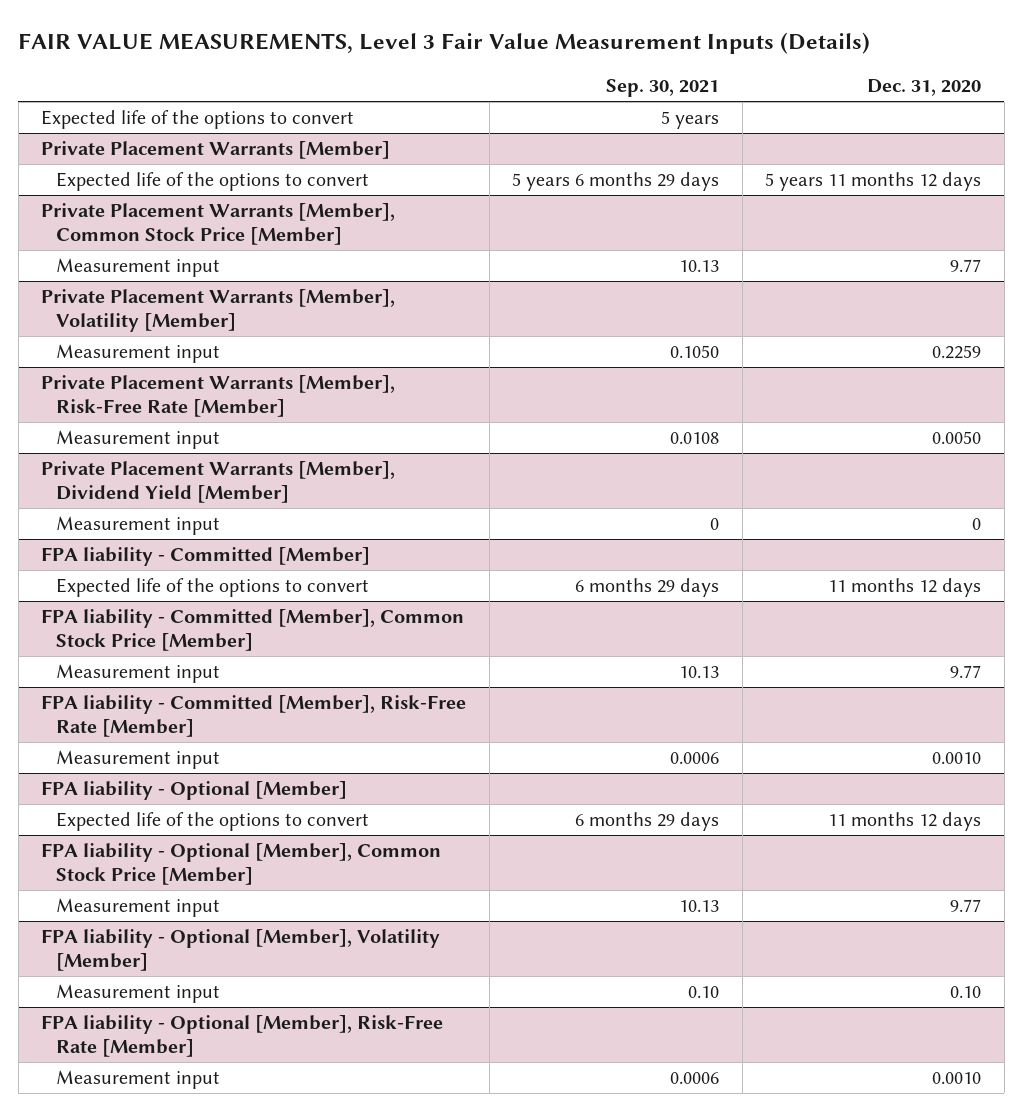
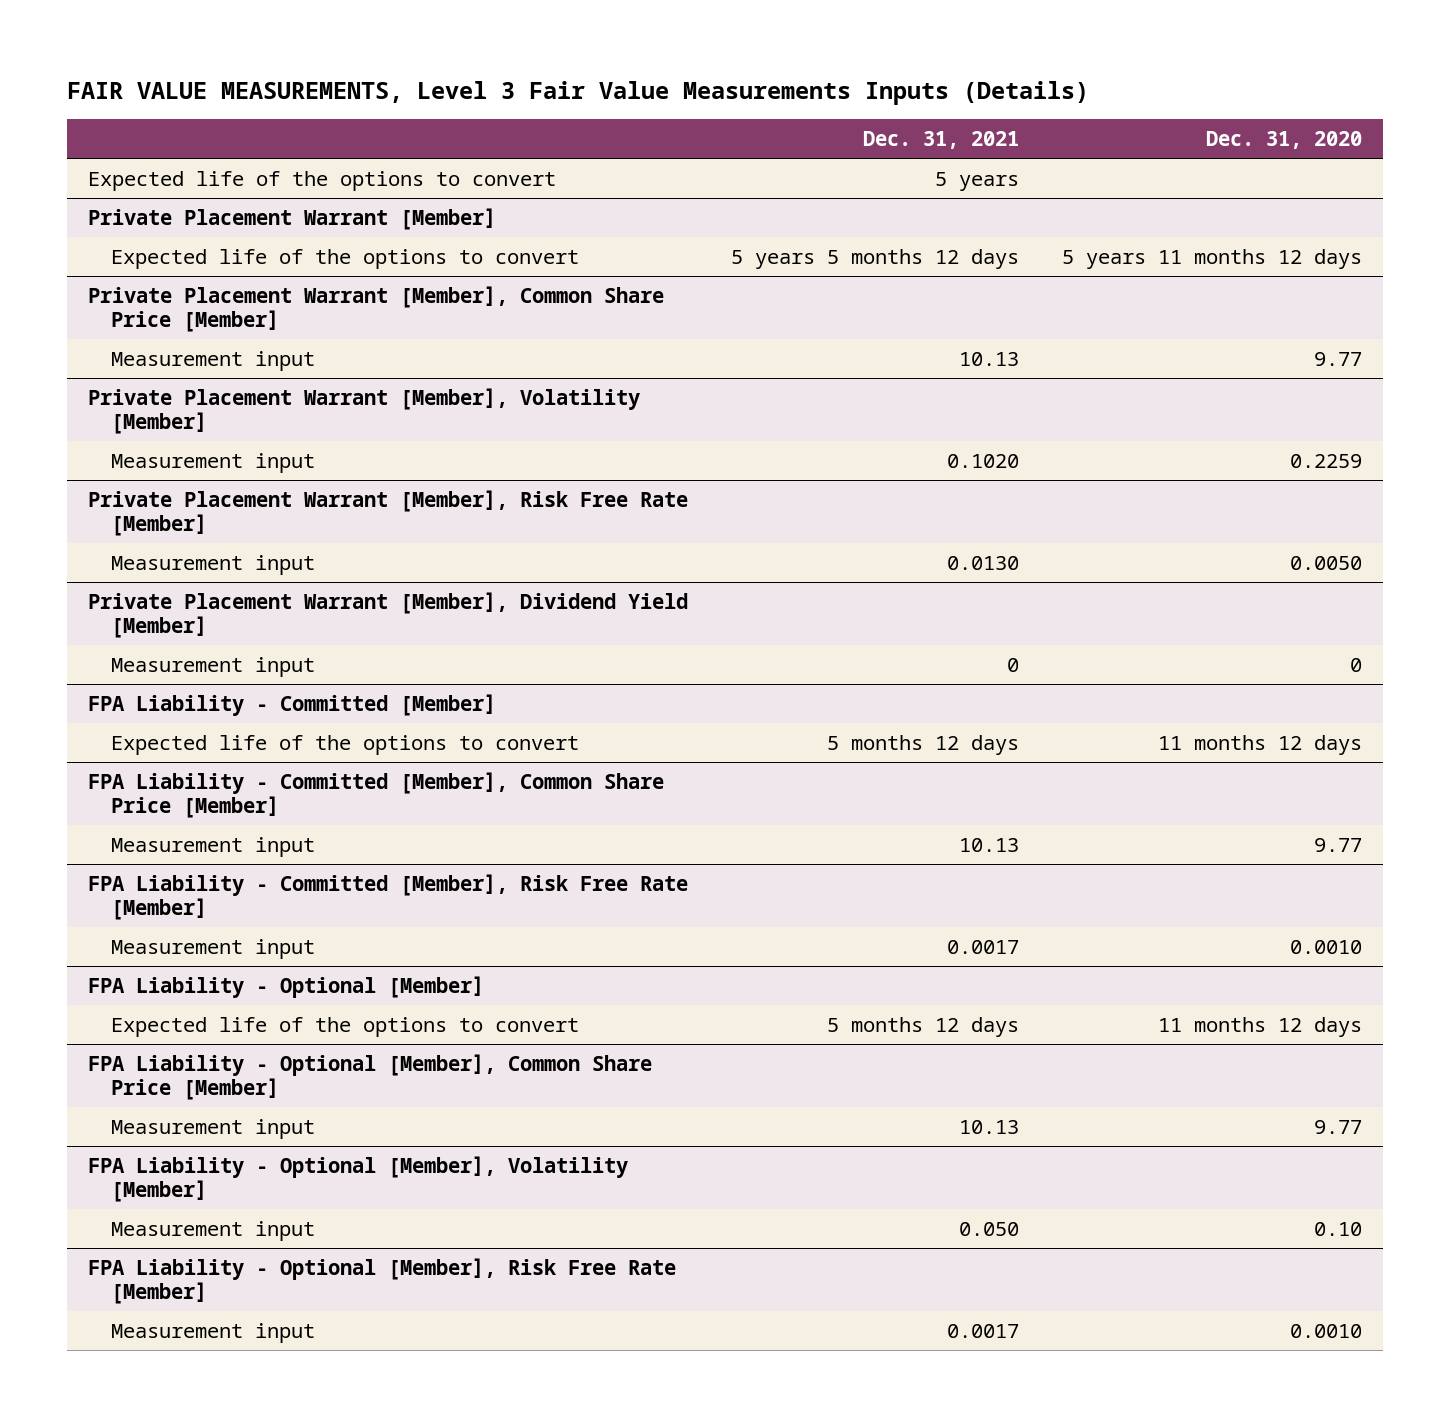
[18,32,871,55] FAIR VALUE MEASUREMENTS, Level 3 Fair Value Measurement Inputs (Details) -> [66,80,1089,105] FAIR VALUE MEASUREMENTS, Level 3 Fair Value Measurements Inputs (Details)
[606,78,720,97] Sep. 30, 2021 -> none
none -> [862,131,1019,150] Dec. 31, 2021
[41,141,391,160] Private Placement Warrants [Member] -> [88,208,497,231] Private Placement Warrant [Member]
[41,203,396,246] Private Placement Warrants [Member], Common Stock Price [Member] -> [88,286,665,332] Private Placement Warrant [Member], Common Share Price [Member]
[41,289,396,333] Private Placement Warrants [Member], Volatility [Member] -> [88,388,641,434] Private Placement Warrant [Member], Volatility [Member]
[41,375,396,418] Private Placement Warrants [Member], Risk-Free Rate [Member] -> [88,490,689,536] Private Placement Warrant [Member], Risk Free Rate [Member]
[41,461,396,504] Private Placement Warrants [Member], Dividend Yield [Member] -> [88,592,689,638] Private Placement Warrant [Member], Dividend Yield [Member]
[41,547,371,567] FPA liability - Committed [Member] -> [88,694,497,717] FPA Liability - Committed [Member]
[41,609,465,652] FPA liability - Committed [Member], Common Stock Price [Member] -> [88,772,665,818] FPA Liability - Committed [Member], Common Share Price [Member]
[41,695,467,738] FPA liability - Committed [Member], Risk-Free Rate [Member] -> [88,874,689,920] FPA Liability - Committed [Member], Risk Free Rate [Member]
[41,781,348,801] FPA liability - Optional [Member] -> [88,976,485,999] FPA Liability - Optional [Member]
[41,843,442,886] FPA liability - Optional [Member], Common Stock Price [Member] -> [88,1054,653,1100] FPA Liability - Optional [Member], Common Share Price [Member]
[41,929,441,972] FPA liability - Optional [Member], Volatility [Member] -> [88,1156,629,1202] FPA Liability - Optional [Member], Volatility [Member]
[41,1015,444,1058] FPA liability - Optional [Member], Risk-Free Rate [Member] -> [88,1258,677,1304] FPA Liability - Optional [Member], Risk Free Rate [Member]

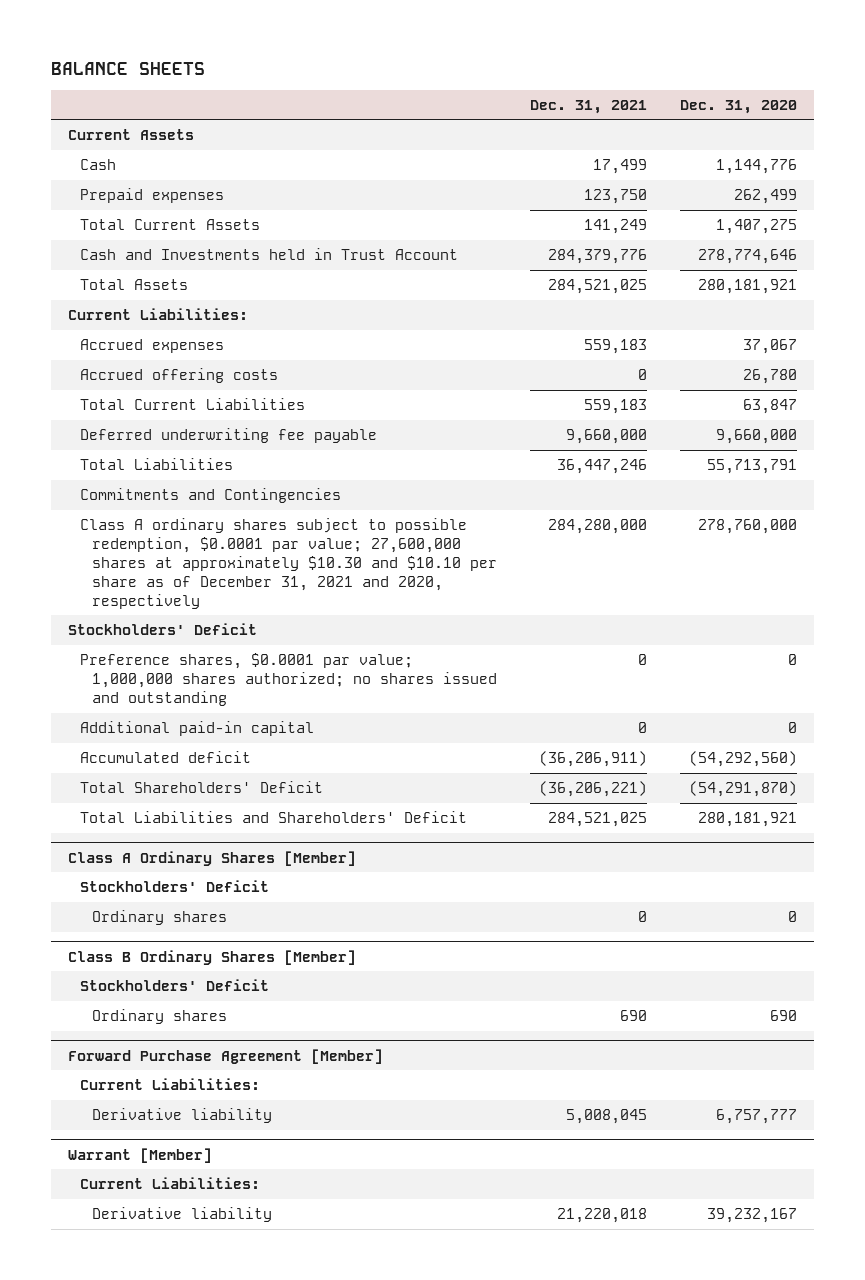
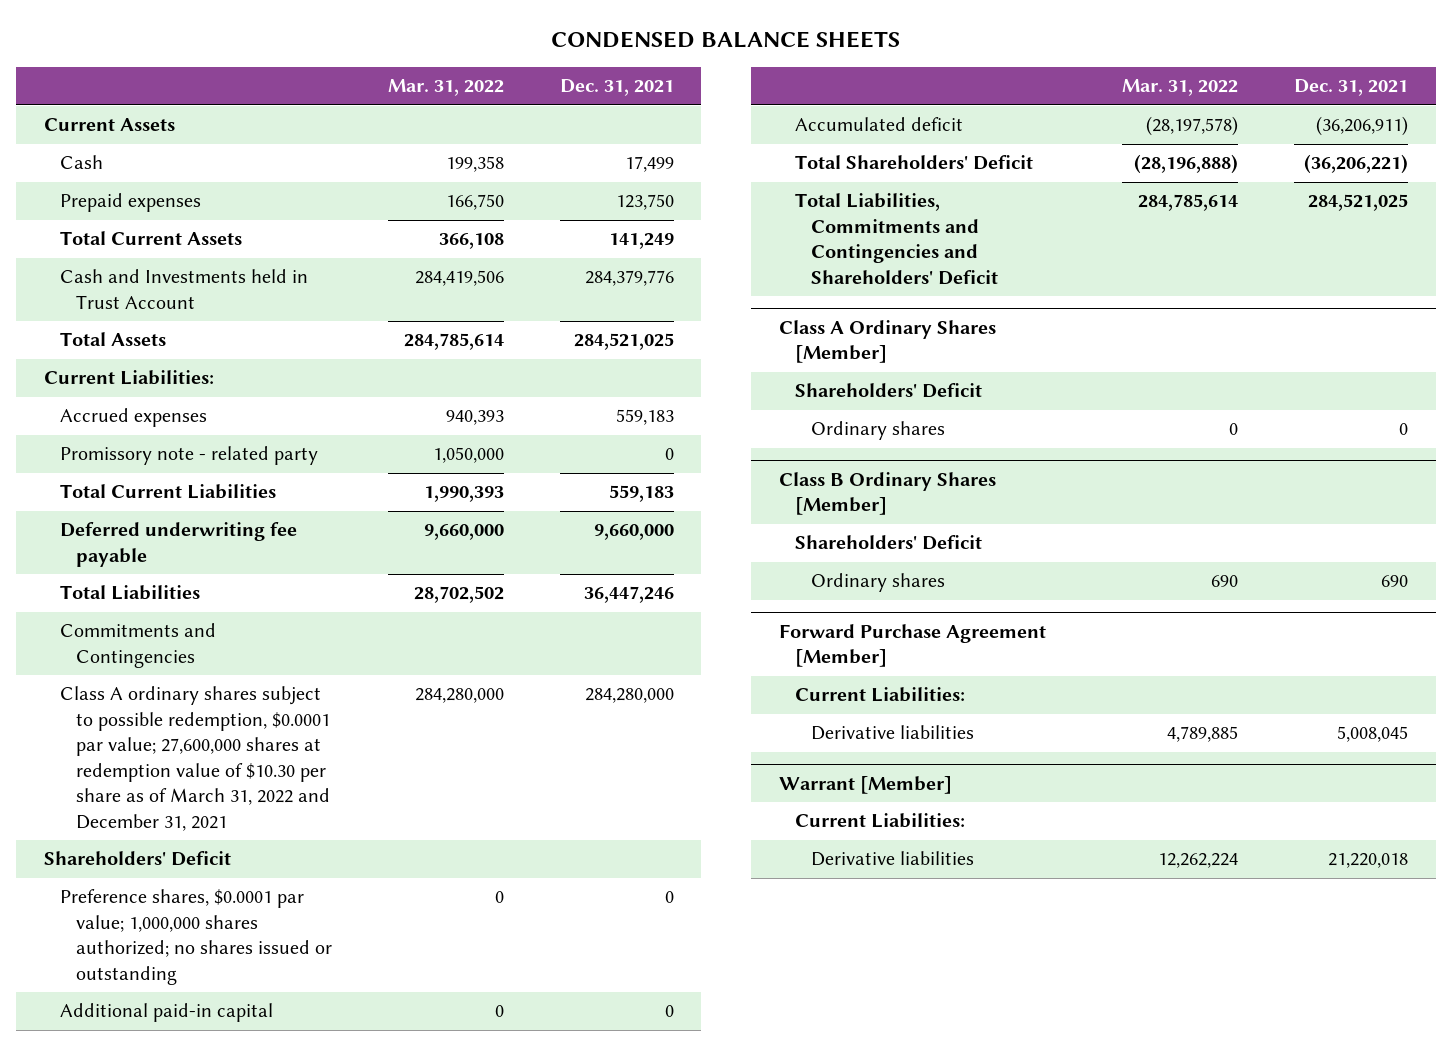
[51,61,206,75] BALANCE SHEETS -> [551,31,901,49] CONDENSED BALANCE SHEETS
[680,99,798,114] Dec. 31, 2020 -> none
none -> [387,79,504,97] Mar. 31, 2022
[79,368,278,384] Accrued offering costs -> none
none -> [60,446,319,466] Promissory note - related party
[79,518,497,609] Class A ordinary shares subject to possible redemption, $0.0001 par value; 27,600,000 shares at approximately $10.30 and $10.10 per share as of December 31, 2021 and 2020, respectively -> [60,686,331,831] Class A ordinary shares subject to possible redemption, $0.0001 par value; 27,600,000 shares at redemption value of $10.30 per share as of March 31, 2022 and December 31, 2021
[67,623,257,636] Stockholders' Deficit -> [44,851,232,867] Shareholders' Deficit
[79,653,497,707] Preference shares, $0.0001 par value; 1,000,000 shares authorized; no shares issued and outstanding -> [60,889,333,985] Preference shares, $0.0001 par value; 1,000,000 shares authorized; no shares issued or outstanding
[79,811,467,824] Total Liabilities and Shareholders' Deficit -> [794,193,998,285] Total Liabilities, Commitments and Contingencies and Shareholders' Deficit
[79,880,269,893] Stockholders' Deficit -> [794,383,982,399] Shareholders' Deficit
[79,979,269,992] Stockholders' Deficit -> [794,535,982,551] Shareholders' Deficit
[91,1108,272,1124] Derivative liability -> [810,725,974,741] Derivative liabilities
[91,1207,272,1223] Derivative liability -> [810,851,974,867] Derivative liabilities

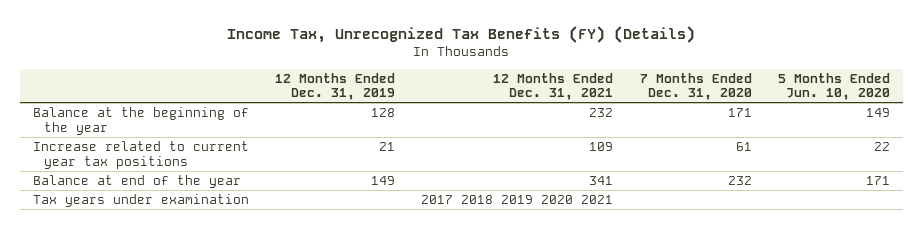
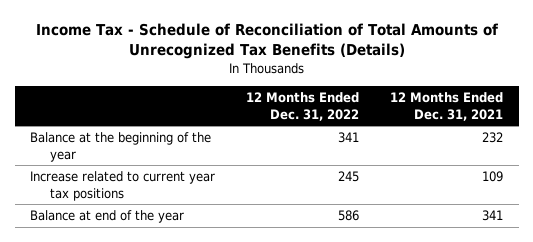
[227,26,696,44] Income Tax, Unrecognized Tax Benefits (FY) (Details) -> [35,23,498,60] Income Tax - Schedule of Reconciliation of Total Amounts of Unrecognized Tax Benefits (Details)
[275,72,396,101] 12 Months Ended Dec. 31, 2019 -> none
[639,72,752,101] 7 Months Ended Dec. 31, 2020 -> none
[778,72,891,101] 5 Months Ended Jun. 10, 2020 -> none
none -> [246,92,360,121] 12 Months Ended Dec. 31, 2022
[32,193,249,207] Tax years under examination -> none

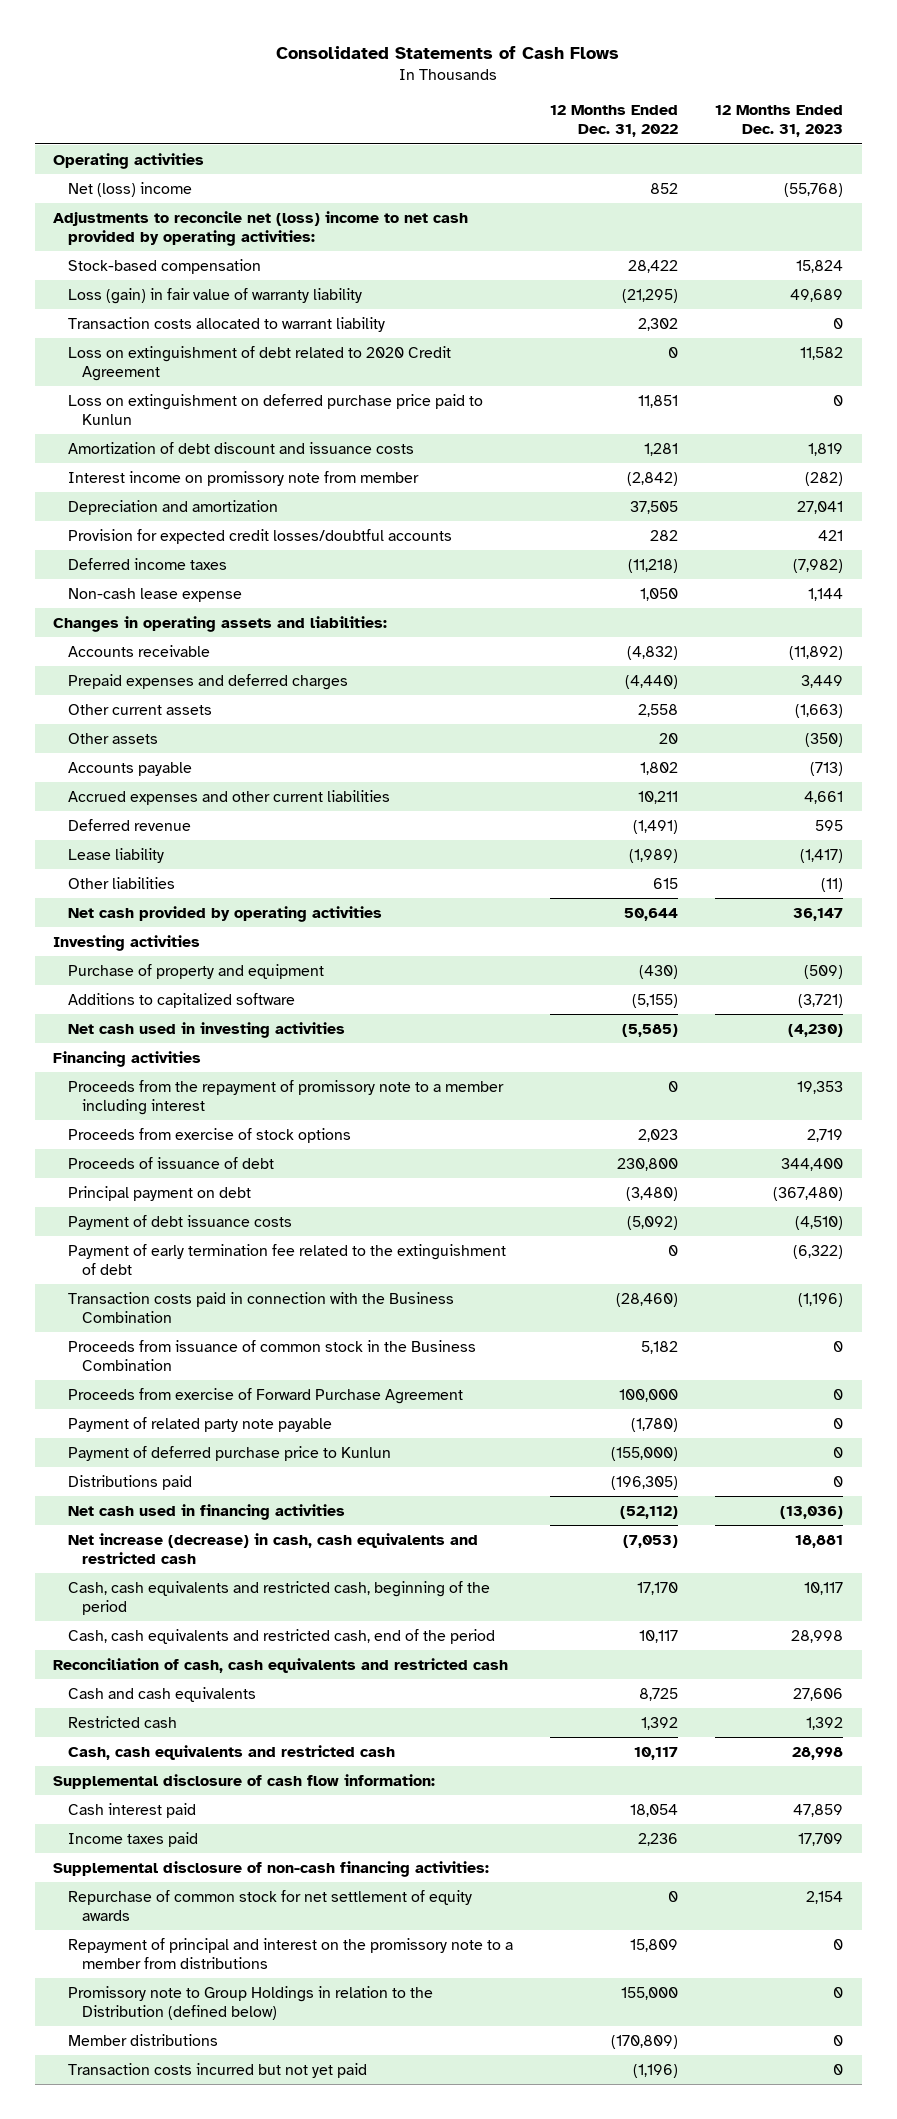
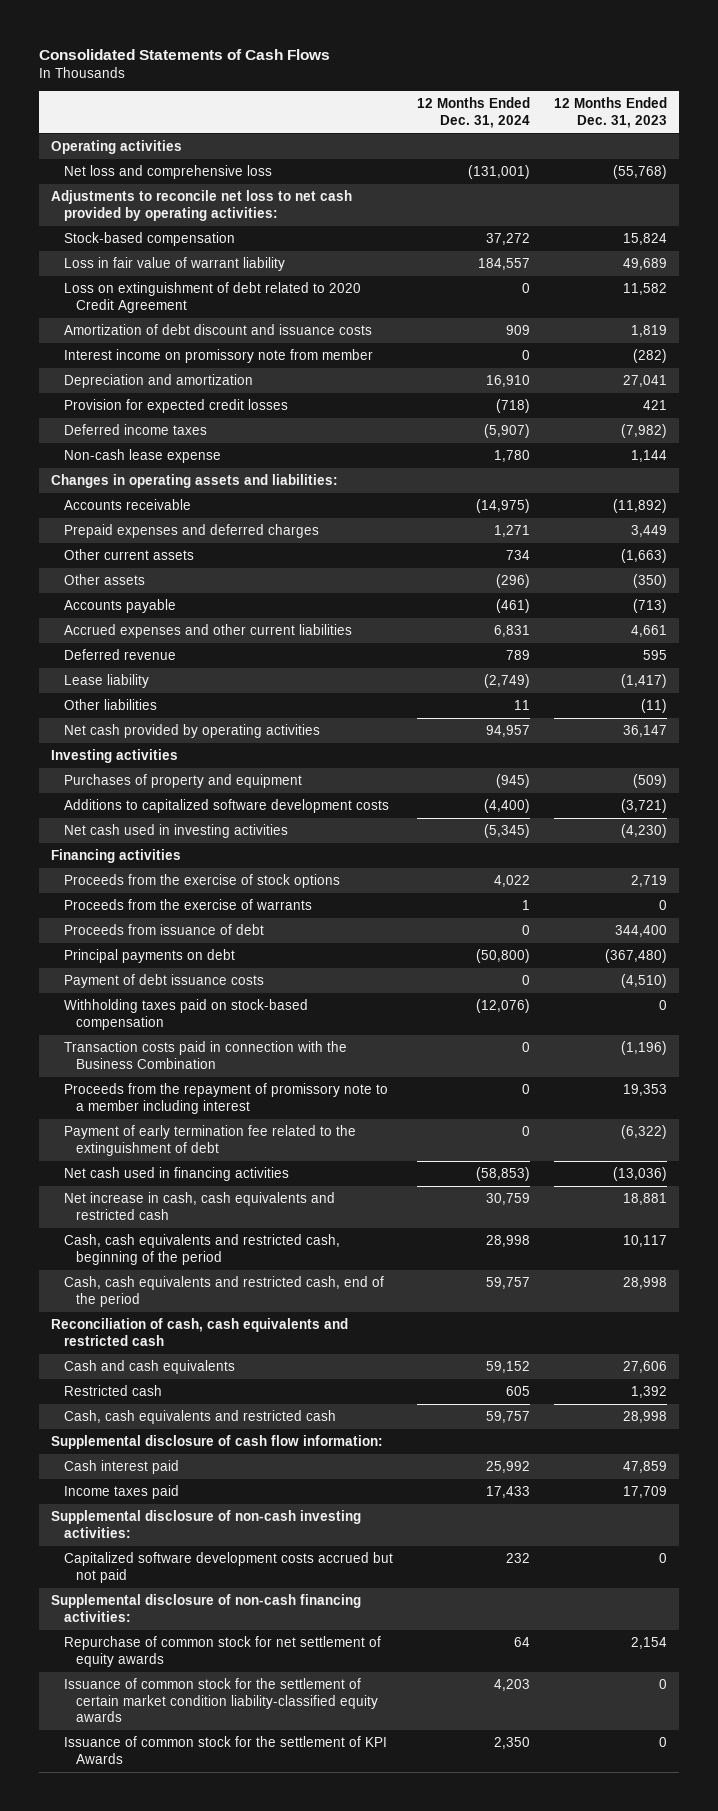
[549,104,678,138] 12 Months Ended Dec. 31, 2022 -> none
none -> [416,97,530,128] 12 Months Ended Dec. 31, 2024
[67,181,192,197] Net (loss) income -> [63,165,272,180] Net loss and comprehensive loss
[53,210,469,247] Adjustments to reconcile net (loss) income to net cash provided by operating activities: -> [51,190,353,221] Adjustments to reconcile net loss to net cash provided by operating activities:
[67,316,385,332] Transaction costs allocated to warrant liability -> none
[67,287,362,304] Loss (gain) in fair value of warranty liability -> [63,257,285,272] Loss in fair value of warrant liability
[67,393,483,426] Loss on extinguishment on deferred purchase price paid to Kunlun -> none
[67,528,452,544] Provision for expected credit losses/doubtful accounts -> [63,399,288,414] Provision for expected credit losses
[67,963,324,979] Purchase of property and equipment -> [63,774,302,789] Purchases of property and equipment
[67,992,295,1008] Additions to capitalized software -> [63,799,389,814] Additions to capitalized software development costs
[67,1127,351,1143] Proceeds from exercise of stock options -> [63,874,340,889] Proceeds from the exercise of stock options
none -> [63,899,312,911] Proceeds from the exercise of warrants
[67,1156,274,1169] Proceeds of issuance of debt -> [63,924,264,936] Proceeds from issuance of debt
[67,1185,251,1201] Principal payment on debt -> [63,949,235,964] Principal payments on debt
none -> [63,999,308,1030] Withholding taxes paid on stock-based compensation
[67,1339,476,1372] Proceeds from issuance of common stock in the Business Combination -> none
[67,1387,463,1404] Proceeds from exercise of Forward Purchase Agreement -> none
[67,1416,332,1432] Payment of related party note payable -> none
[67,1445,391,1461] Payment of deferred purchase price to Kunlun -> none
[67,1474,192,1490] Distributions paid -> none
[67,1079,504,1116] Proceeds from the repayment of promissory note to a member including interest -> [63,1083,388,1114] Proceeds from the repayment of promissory note to a member including interest
[67,1243,506,1276] Payment of early termination fee related to the extinguishment of debt -> [63,1125,356,1156] Payment of early termination fee related to the extinguishment of debt
[67,1532,478,1565] Net increase (decrease) in cash, cash equivalents and restricted cash -> [63,1192,335,1220] Net increase in cash, cash equivalents and restricted cash
none -> [51,1510,362,1538] Supplemental disclosure of non-cash investing activities:
none -> [63,1552,393,1583] Capitalized software development costs accrued but not paid
[67,1937,513,1970] Repayment of principal and interest on the promissory note to a member from distributions -> none
[67,1985,433,2021] Promissory note to Group Holdings in relation to the Distribution (defined below) -> none
[67,2033,218,2046] Member distributions -> none
[67,2062,367,2078] Transaction costs incurred but not yet paid -> none
none -> [63,1678,379,1723] Issuance of common stock for the settlement of certain market condition liability-classified equity awards
none -> [63,1736,387,1764] Issuance of common stock for the settlement of KPI Awards

